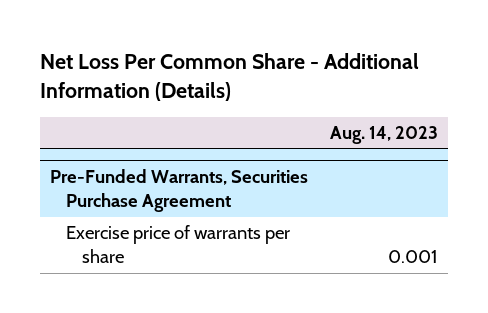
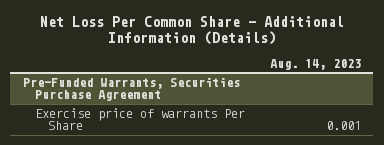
[66,225,291,264] Exercise price of warrants per share -> [35,108,246,131] Exercise price of warrants Per Share

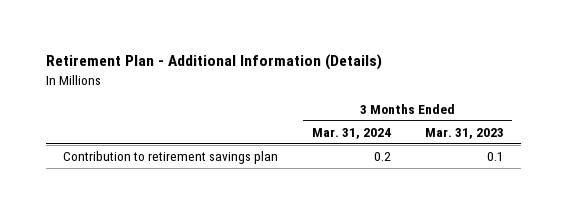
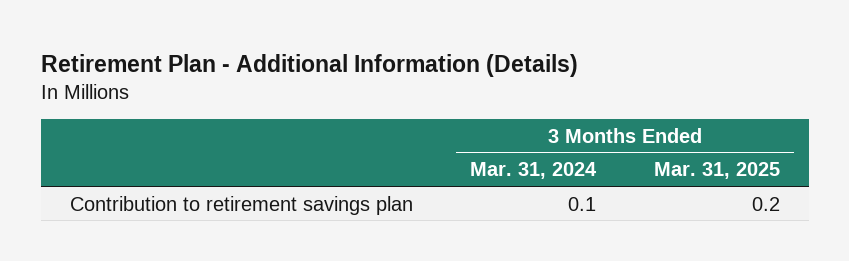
[424,127,504,139] Mar. 31, 2023 -> none
none -> [653,162,780,180] Mar. 31, 2025
[373,152,391,162] 0.2 -> [568,196,597,211] 0.1

